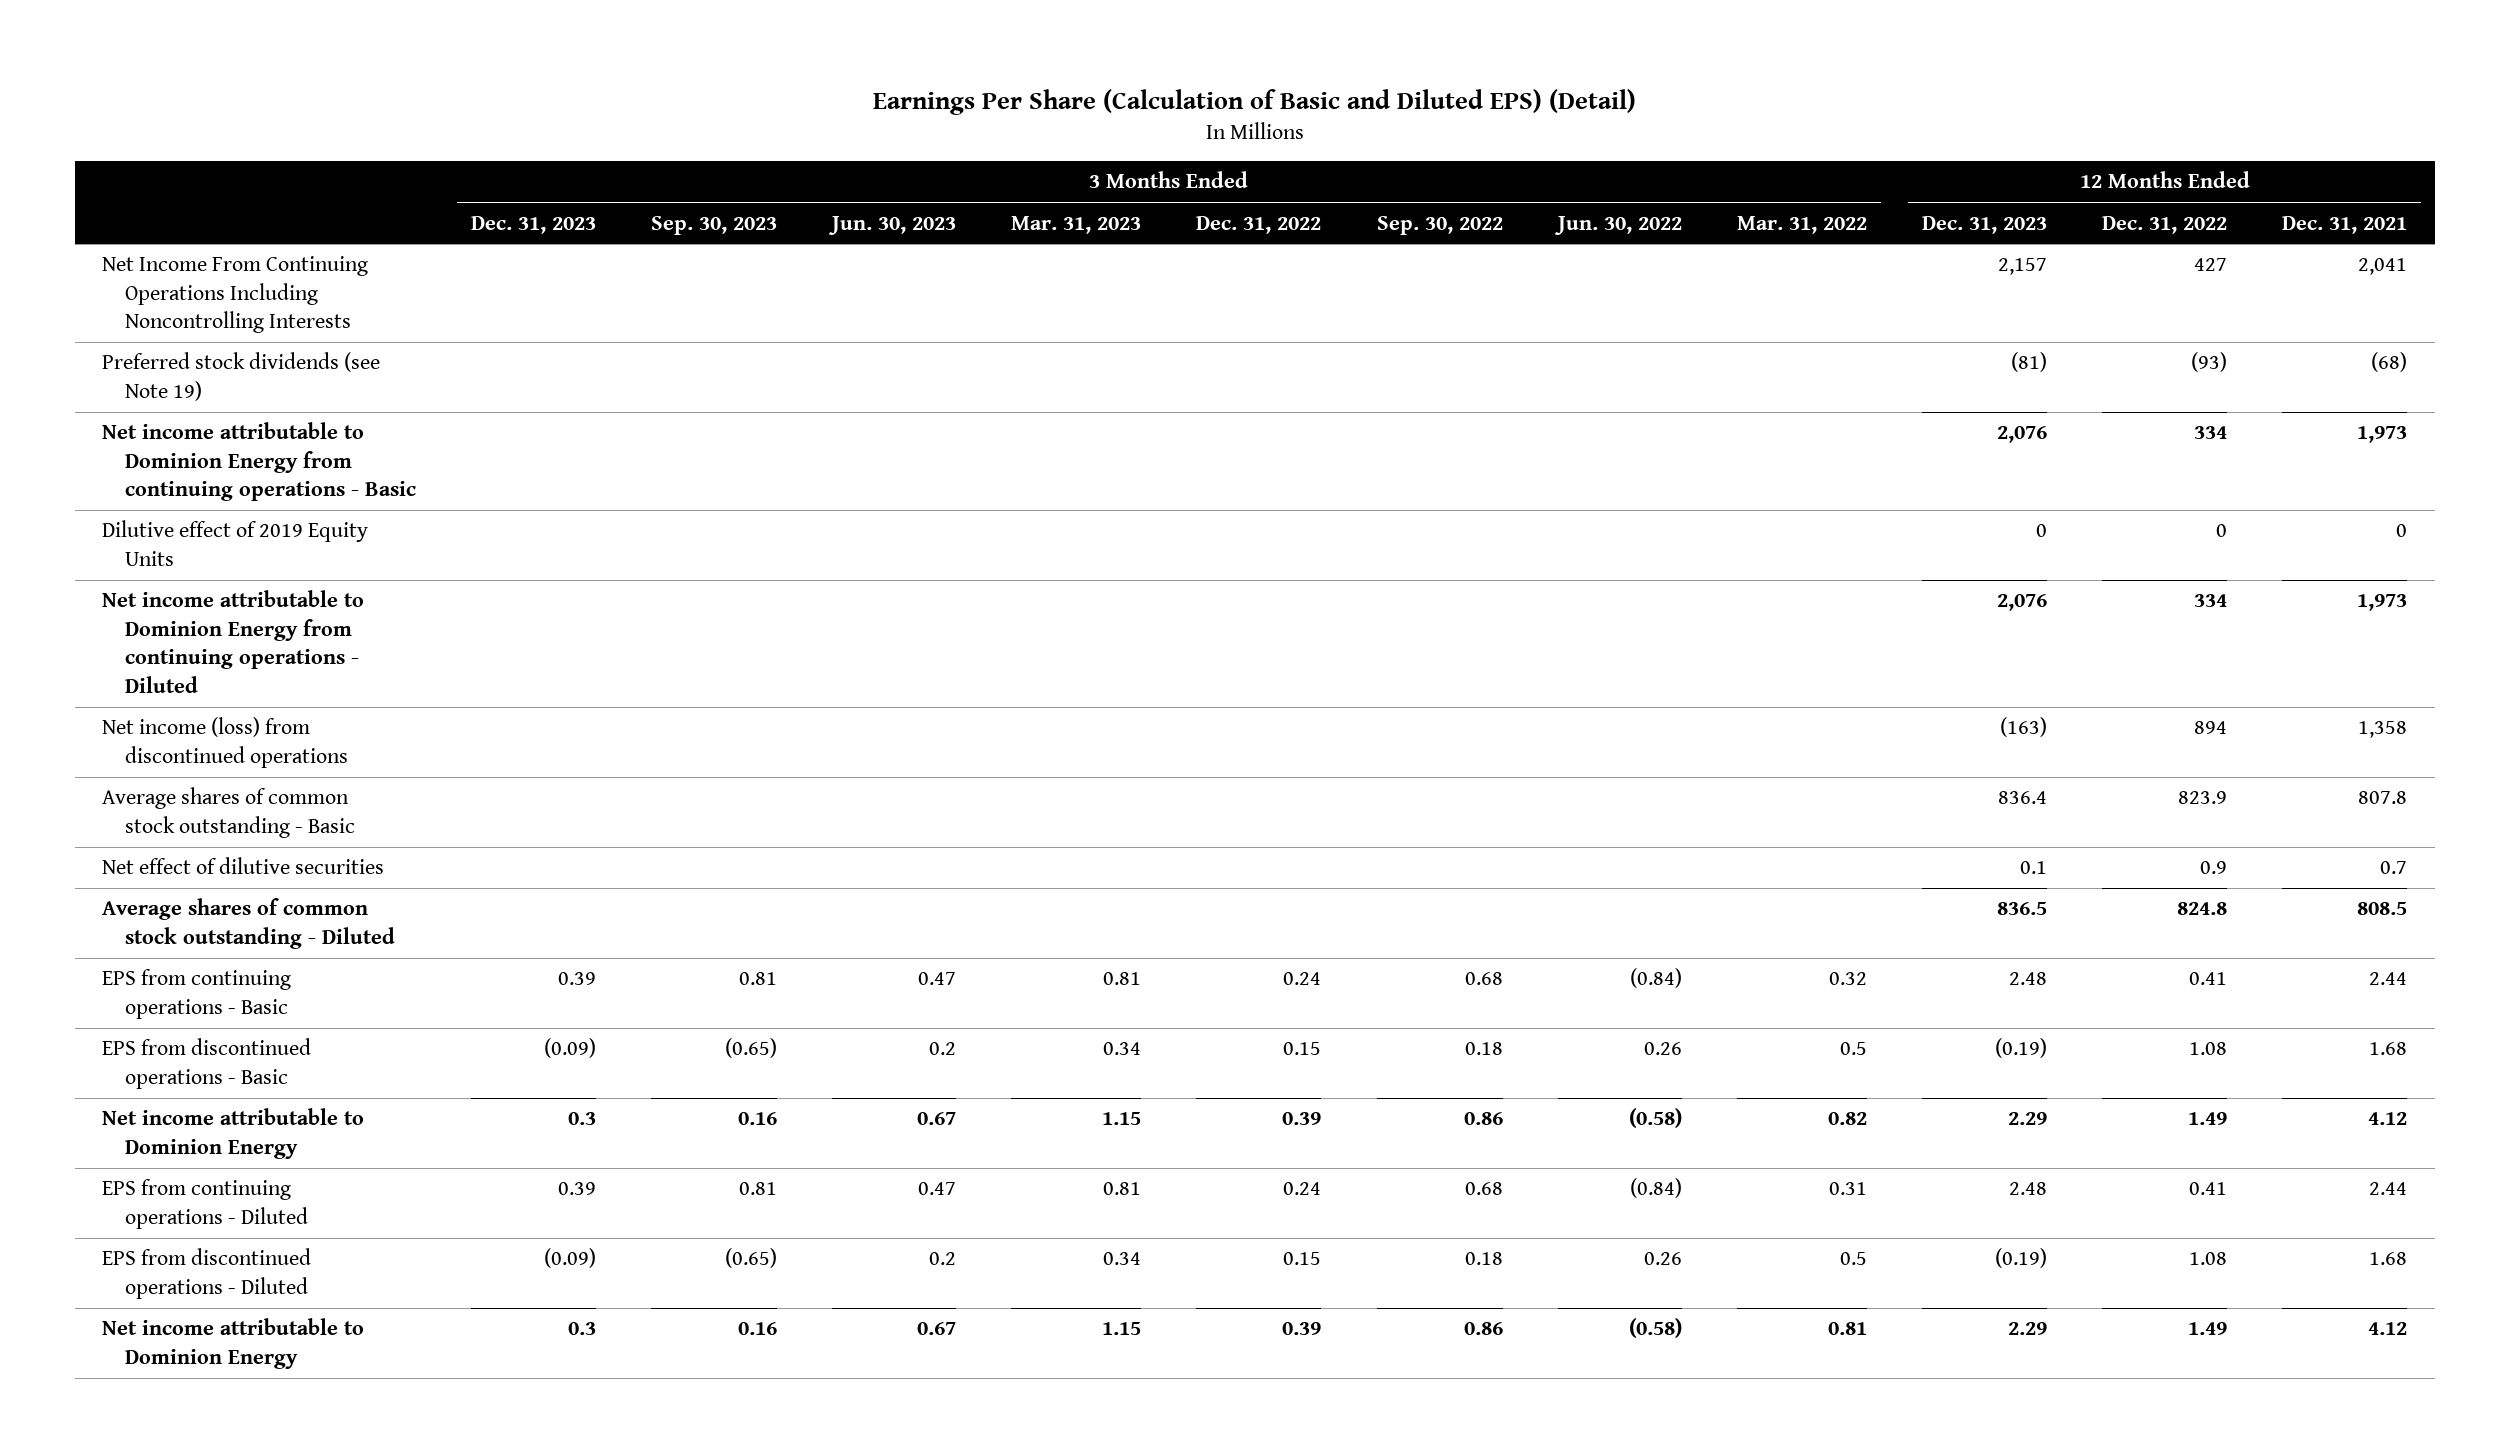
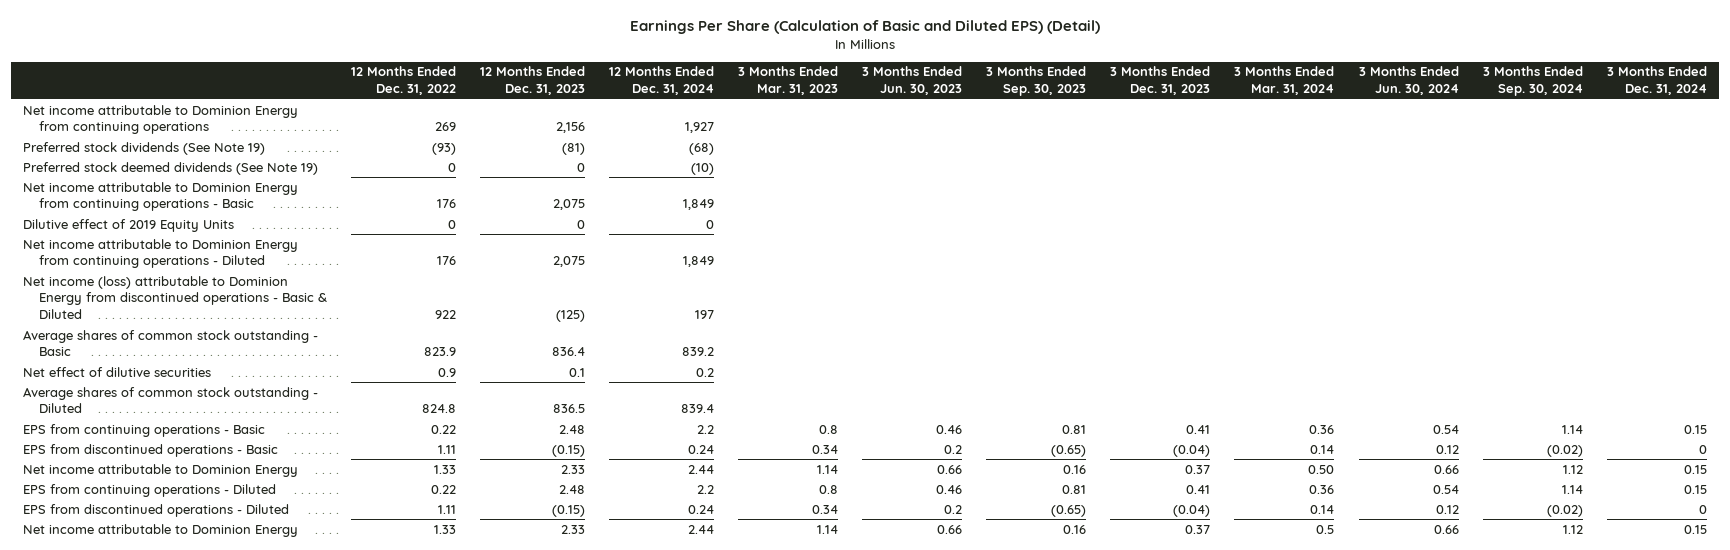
[1196,215,1322,234] Dec. 31, 2022 -> none
[1376,215,1503,235] Sep. 30, 2022 -> none
[1553,215,1682,235] Jun. 30, 2022 -> none
[1736,215,1867,234] Mar. 31, 2022 -> none
[2282,215,2408,234] Dec. 31, 2021 -> none
none -> [609,66,715,96] 12 Months Ended Dec. 31, 2024
none -> [1234,66,1335,96] 3 Months Ended Mar. 31, 2024
none -> [1358,66,1459,96] 3 Months Ended Jun. 30, 2024
none -> [1482,66,1583,97] 3 Months Ended Sep. 30, 2024
none -> [1606,66,1707,96] 3 Months Ended Dec. 31, 2024
[102,256,369,334] Net Income From Continuing Operations Including Noncontrolling Interests -> [22,104,298,135] Net income attributable to Dominion Energy from continuing operations
[1997,258,2047,276] 2,157 -> [556,122,586,134] 2,156
[2194,258,2228,272] 427 -> [435,122,457,132] 269
[102,352,381,401] Preferred stock dividends (see Note 19) -> [22,141,265,155] Preferred stock dividends (See Note 19)
none -> [22,161,318,175] Preferred stock deemed dividends (See Note 19)
[1996,426,2047,444] 2,076 -> [553,199,586,211] 2,075
[2194,426,2228,440] 334 -> [437,199,457,209] 176
[1996,594,2047,612] 2,076 -> [553,256,586,268] 2,075
[2194,594,2228,608] 334 -> [437,256,457,266] 176
[102,717,348,768] Net income (loss) from discontinued operations -> [22,275,328,320] Net income (loss) attributable to Dominion Energy from discontinued operations - Basic & Diluted
[1999,717,2047,738] (163) -> [556,310,586,323] (125)
[2194,721,2228,735] 894 -> [435,310,457,320] 922
[558,972,597,986] 0.39 -> [1186,424,1211,434] 0.41
[918,972,957,986] 0.47 -> [936,424,963,434] 0.46
[1103,972,1142,986] 0.81 -> [819,424,839,434] 0.8
[2189,972,2228,986] 0.41 -> [431,424,457,434] 0.22
[544,1038,597,1059] (0.09) -> [1173,444,1211,457] (0.04)
[1994,1038,2047,1059] (0.19) -> [552,444,586,457] (0.15)
[2189,1042,2228,1056] 1.08 -> [438,444,457,454] 1.11
[568,1112,597,1126] 0.3 -> [1185,464,1211,474] 0.37
[917,1112,957,1126] 0.67 -> [937,464,963,474] 0.66
[1102,1112,1142,1126] 1.15 -> [817,464,839,474] 1.14
[2007,1112,2047,1126] 2.29 -> [561,464,586,474] 2.33
[2188,1112,2228,1126] 1.49 -> [434,464,457,474] 1.33
[558,1182,597,1196] 0.39 -> [1186,484,1211,494] 0.41
[918,1182,957,1196] 0.47 -> [936,484,963,494] 0.46
[1103,1182,1142,1196] 0.81 -> [819,484,839,494] 0.8
[2189,1182,2228,1196] 0.41 -> [431,484,457,494] 0.22
[544,1248,597,1269] (0.09) -> [1173,504,1211,517] (0.04)
[1994,1248,2047,1269] (0.19) -> [552,504,586,517] (0.15)
[2189,1252,2228,1266] 1.08 -> [438,504,457,514] 1.11
[568,1322,597,1336] 0.3 -> [1185,524,1211,534] 0.37
[917,1322,957,1336] 0.67 -> [937,524,963,534] 0.66
[1102,1322,1142,1336] 1.15 -> [817,524,839,534] 1.14
[2007,1322,2047,1336] 2.29 -> [561,524,586,534] 2.33
[2188,1322,2228,1336] 1.49 -> [434,524,457,534] 1.33

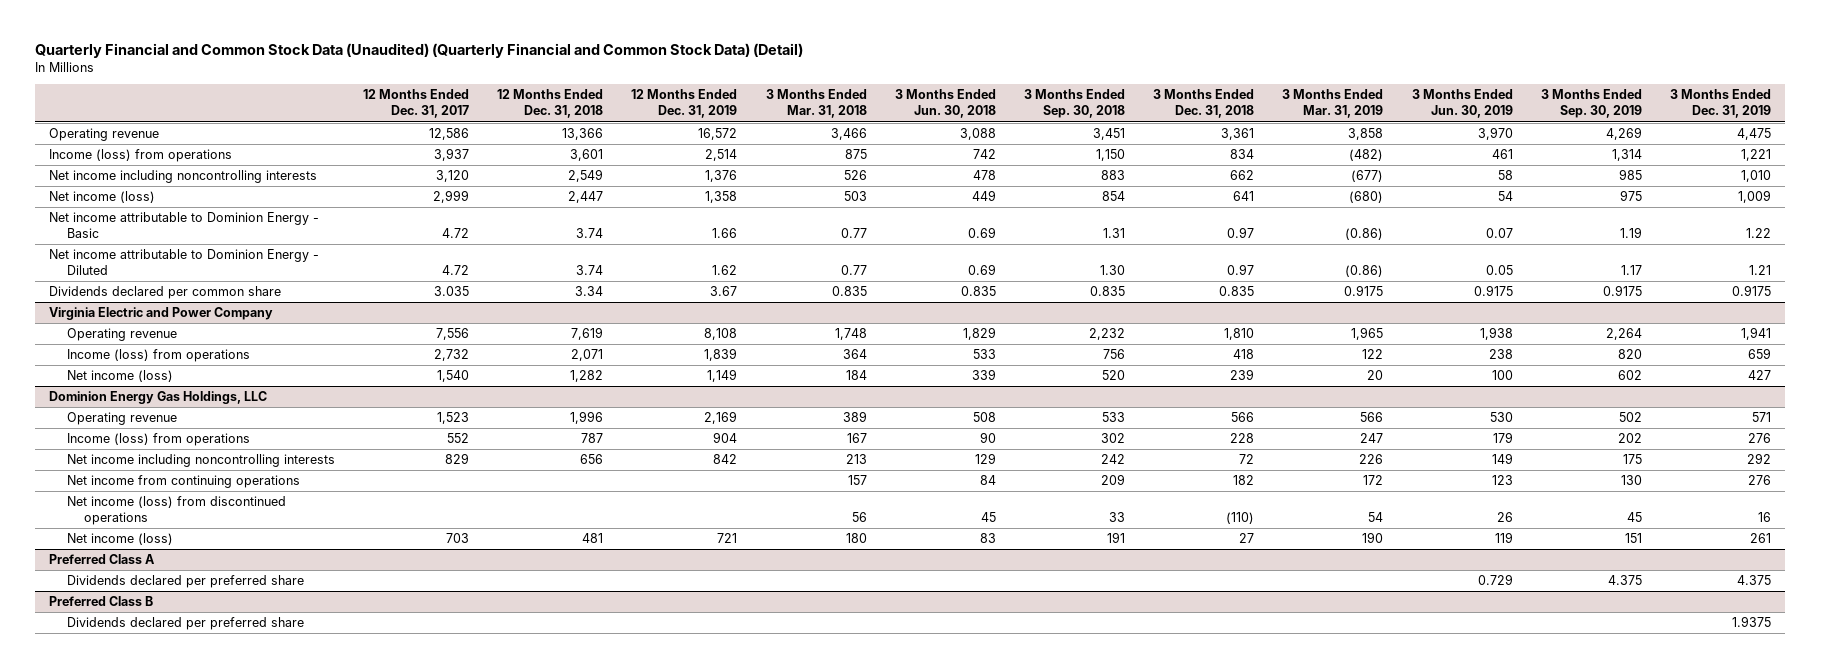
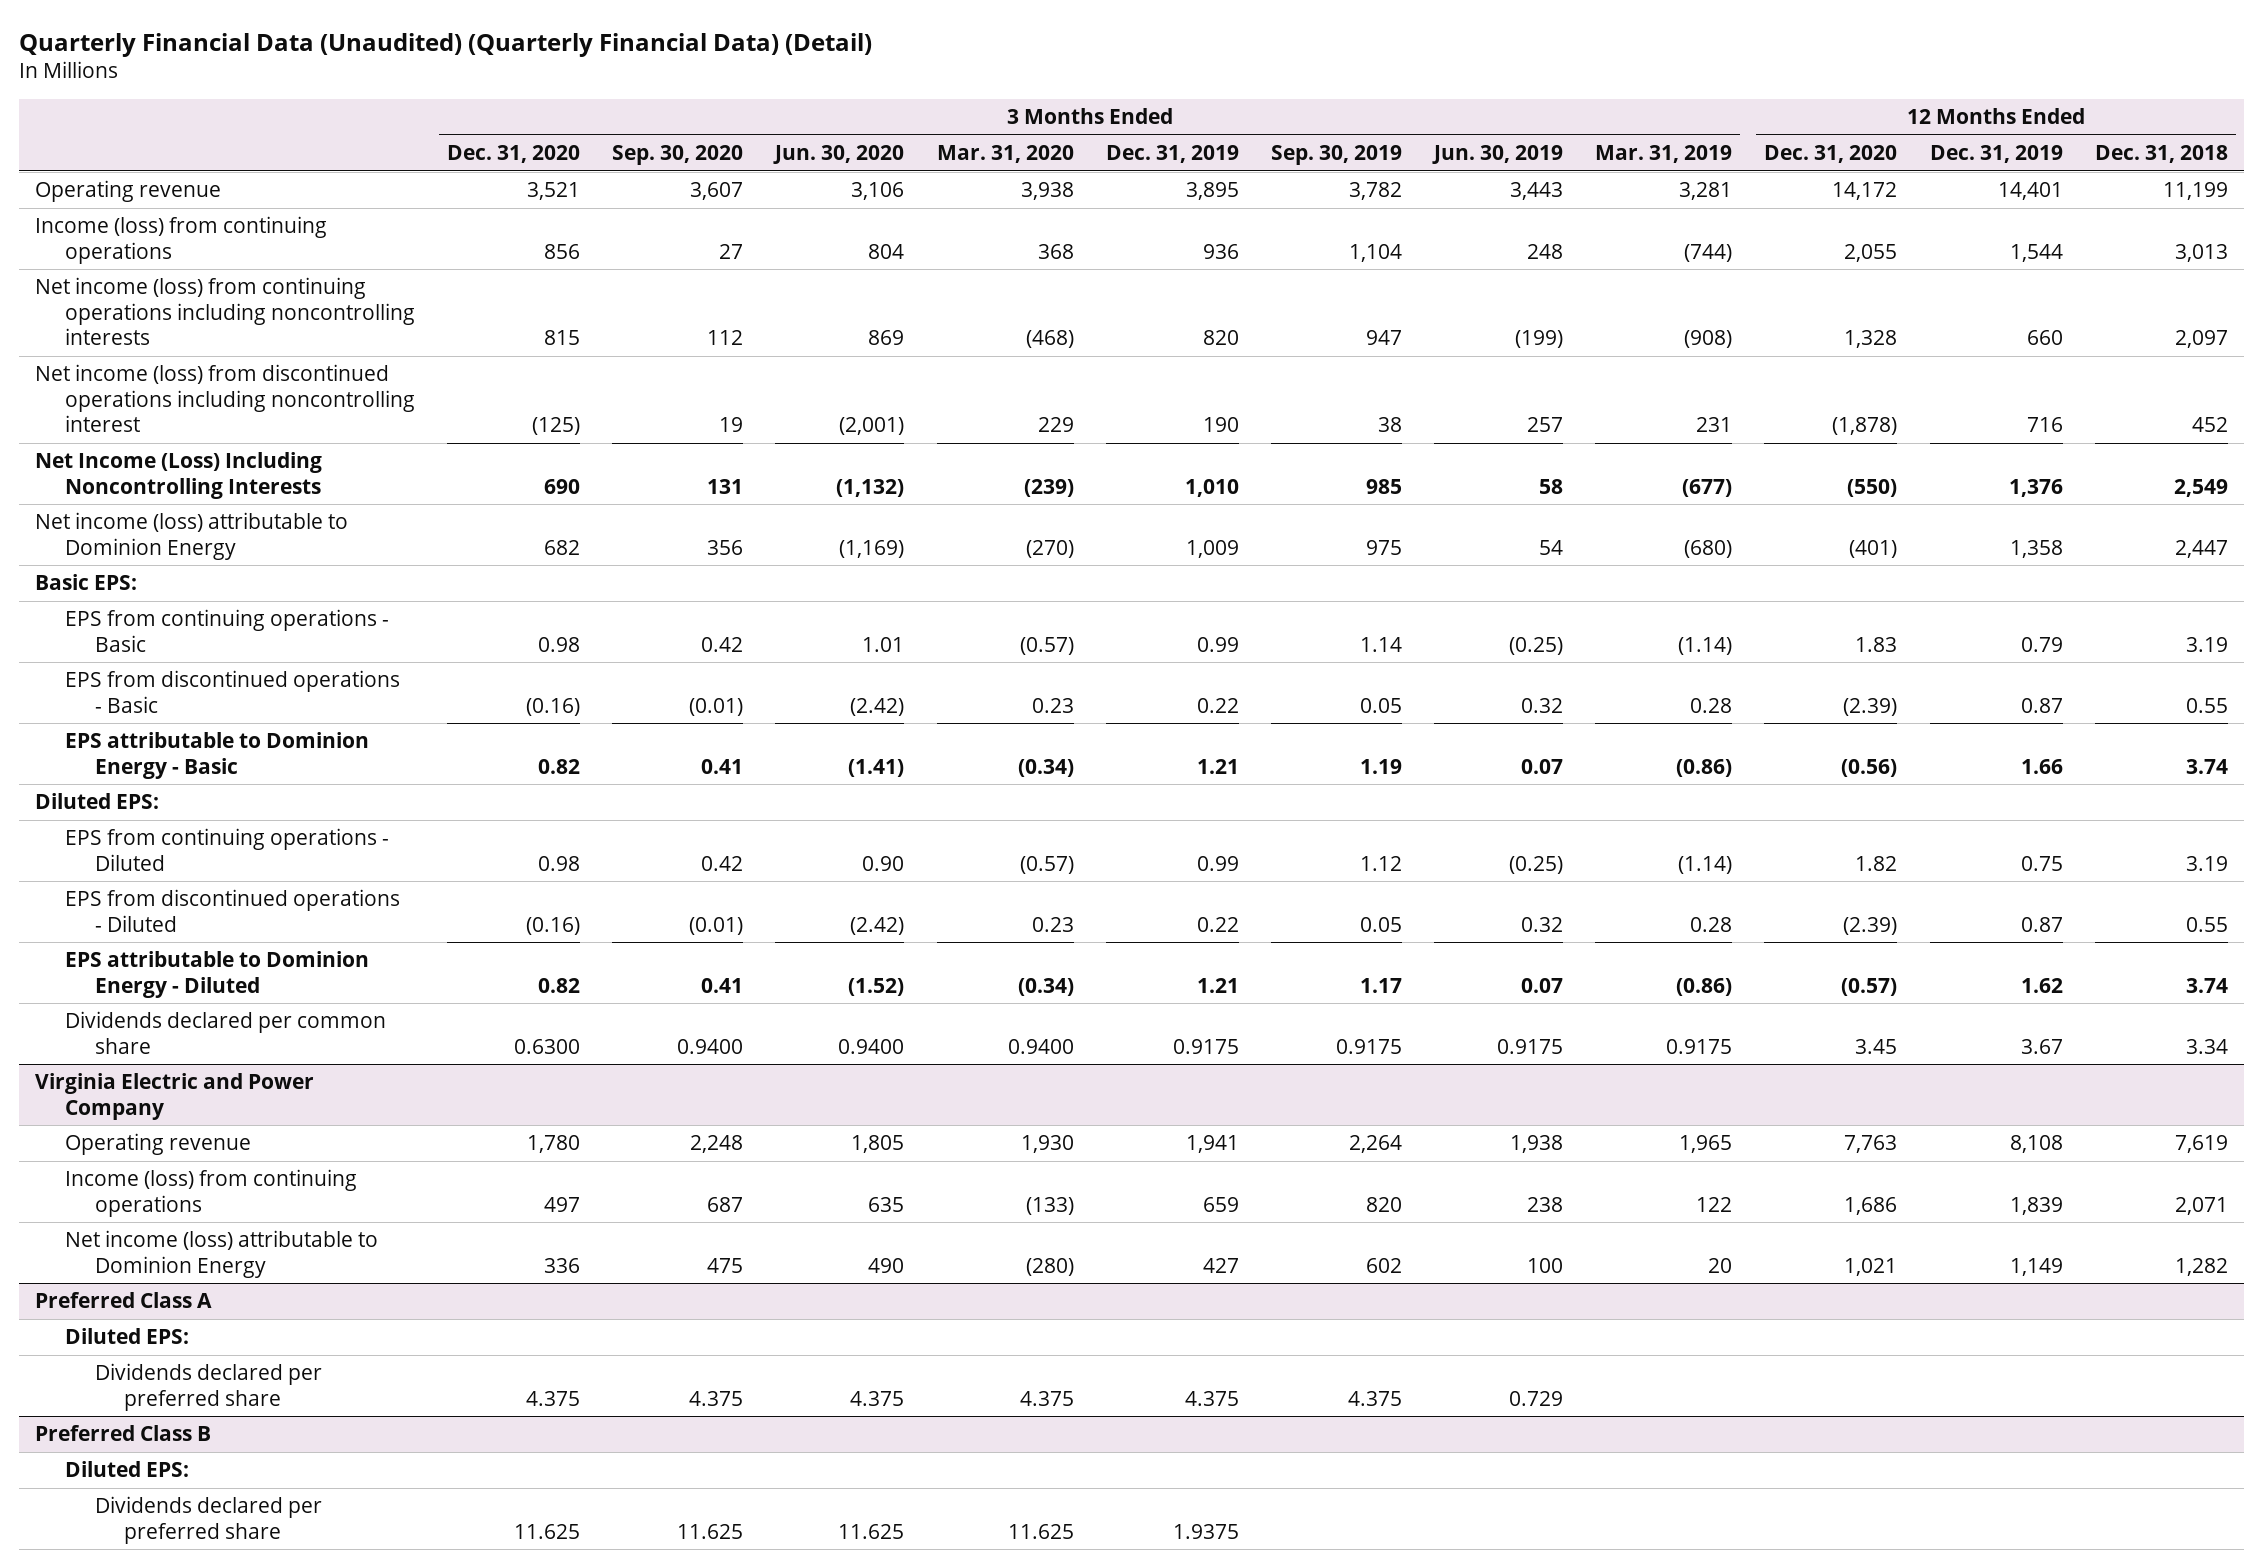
[35,42,804,58] Quarterly Financial and Common Stock Data (Unaudited) (Quarterly Financial and Common Stock Data) (Detail) -> [19,32,873,57] Quarterly Financial Data (Unaudited) (Quarterly Financial Data) (Detail)
[363,89,470,119] 12 Months Ended Dec. 31, 2017 -> none
[765,89,867,119] 3 Months Ended Mar. 31, 2018 -> none
[894,89,996,119] 3 Months Ended Jun. 30, 2018 -> none
[1024,89,1126,119] 3 Months Ended Sep. 30, 2018 -> none
[1153,89,1255,119] 3 Months Ended Dec. 31, 2018 -> none
none -> [447,144,581,163] Dec. 31, 2020
none -> [612,144,744,165] Sep. 30, 2020
none -> [773,144,905,164] Jun. 30, 2020
none -> [936,144,1074,163] Mar. 31, 2020
none -> [1764,144,1898,163] Dec. 31, 2020
[562,128,604,141] 13,366 -> [2162,182,2228,201] 11,199
[698,128,738,141] 16,572 -> [1997,182,2063,201] 14,401
[1348,128,1384,141] 3,858 -> [1679,182,1733,201] 3,281
[1477,127,1513,141] 3,970 -> [1510,182,1564,201] 3,443
[1605,127,1642,141] 4,269 -> [1348,182,1402,201] 3,782
[1737,128,1772,141] 4,475 -> [1185,182,1239,201] 3,895
[49,149,233,163] Income (loss) from operations -> [35,216,328,264] Income (loss) from continuing operations
[570,149,604,162] 3,601 -> [2174,243,2228,262] 3,013
[705,149,738,162] 2,514 -> [2009,243,2063,262] 1,544
[1349,149,1384,162] (482) -> [1684,243,1733,262] (744)
[1491,149,1513,160] 461 -> [1527,243,1564,259] 248
[1611,149,1642,162] 1,314 -> [1348,243,1402,262] 1,104
[1741,149,1772,162] 1,221 -> [1202,243,1239,259] 936
none -> [35,277,416,346] Net income (loss) from continuing operations including noncontrolling interests
none -> [35,364,416,433] Net income (loss) from discontinued operations including noncontrolling interest
[49,170,318,184] Net income including noncontrolling interests -> [35,452,323,499] Net Income (Loss) Including Noncontrolling Interests
[49,191,156,204] Net income (loss) -> [35,512,349,560] Net income (loss) attributable to Dominion Energy
none -> [35,574,138,591] Basic EPS:
none -> [65,609,390,652] EPS from continuing operations - Basic
none -> [65,670,401,713] EPS from discontinued operations - Basic
[49,212,320,239] Net income attributable to Dominion Energy - Basic -> [65,732,370,779] EPS attributable to Dominion Energy - Basic
[1746,228,1772,239] 1.22 -> [1196,758,1239,774] 1.21
none -> [35,793,160,810] Diluted EPS:
none -> [65,828,390,871] EPS from continuing operations - Diluted
none -> [65,889,401,932] EPS from discontinued operations - Diluted
[49,249,320,276] Net income attributable to Dominion Energy - Diluted -> [65,951,370,998] EPS attributable to Dominion Energy - Diluted
[1485,265,1513,276] 0.05 -> [1521,977,1564,993] 0.07
[49,391,268,405] Dominion Energy Gas Holdings, LLC -> none
[66,412,177,426] Operating revenue -> none
[66,433,250,447] Income (loss) from operations -> none
[66,454,335,468] Net income including noncontrolling interests -> none
[66,475,300,489] Net income from continuing operations -> none
[66,496,286,526] Net income (loss) from discontinued operations -> none
[66,533,173,546] Net income (loss) -> none
[66,349,250,363] Income (loss) from operations -> [65,1169,358,1217] Income (loss) from continuing operations
[66,370,173,383] Net income (loss) -> [65,1230,379,1278] Net income (loss) attributable to Dominion Energy
none -> [65,1328,190,1345] Diluted EPS:
none -> [65,1461,190,1478] Diluted EPS:

